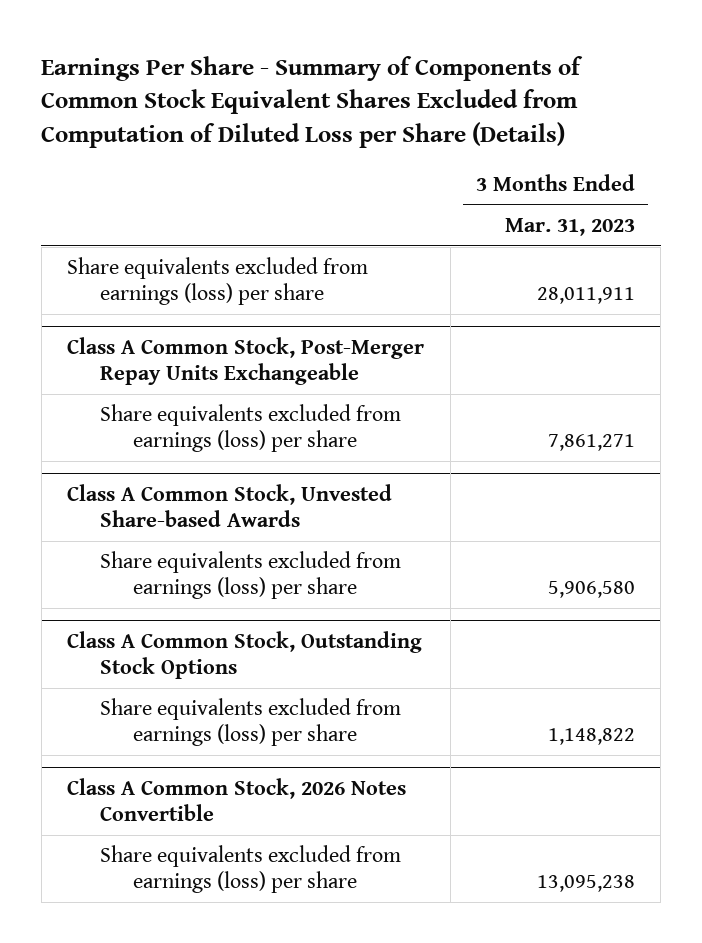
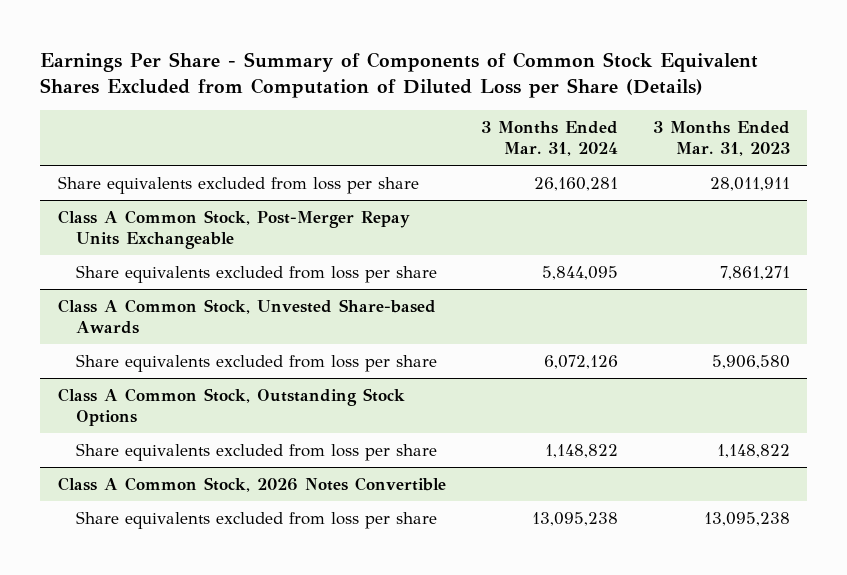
none -> [480,120,618,156] 3 Months Ended Mar. 31, 2024
[67,257,369,305] Share equivalents excluded from earnings (loss) per share -> [57,176,419,195] Share equivalents excluded from loss per share
[100,404,402,452] Share equivalents excluded from earnings (loss) per share -> [75,265,437,284] Share equivalents excluded from loss per share
[100,551,402,599] Share equivalents excluded from earnings (loss) per share -> [75,354,437,373] Share equivalents excluded from loss per share
[100,698,402,746] Share equivalents excluded from earnings (loss) per share -> [75,443,437,462] Share equivalents excluded from loss per share
[100,845,402,893] Share equivalents excluded from earnings (loss) per share -> [75,511,437,530] Share equivalents excluded from loss per share

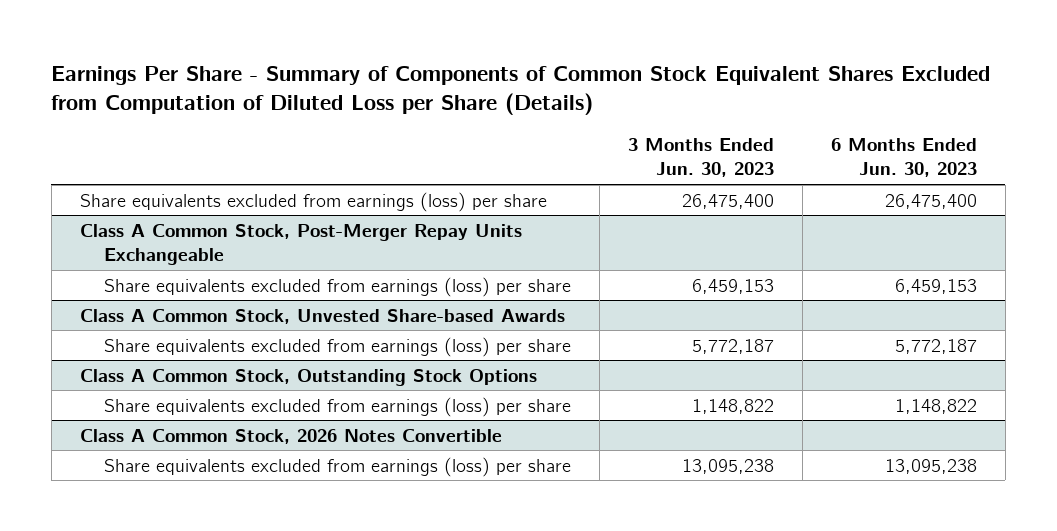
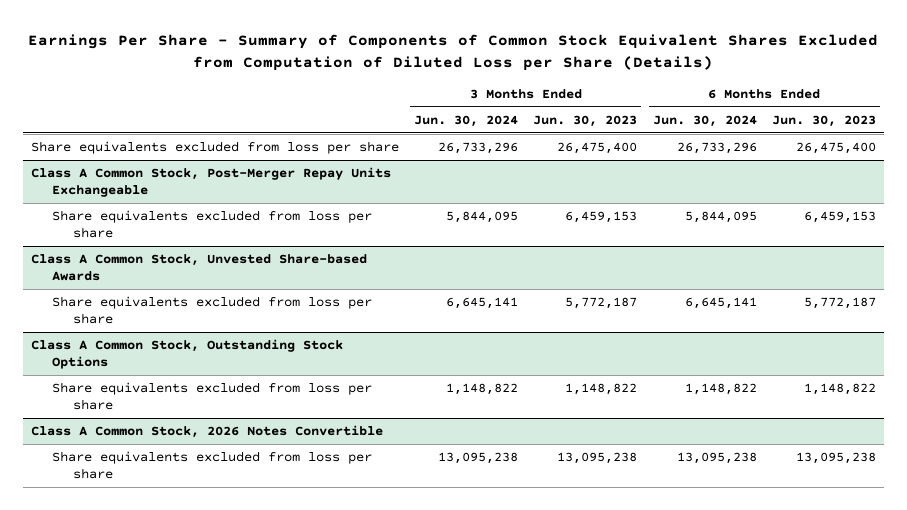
none -> [414,114,519,127] Jun. 30, 2024
none -> [652,114,757,127] Jun. 30, 2024
[79,191,547,212] Share equivalents excluded from earnings (loss) per share -> [30,141,399,155] Share equivalents excluded from loss per share
[103,276,571,297] Share equivalents excluded from earnings (loss) per share -> [52,210,373,239] Share equivalents excluded from loss per share
[103,336,571,357] Share equivalents excluded from earnings (loss) per share -> [52,296,373,325] Share equivalents excluded from loss per share
[103,396,571,417] Share equivalents excluded from earnings (loss) per share -> [52,382,373,411] Share equivalents excluded from loss per share
[103,456,571,477] Share equivalents excluded from earnings (loss) per share -> [52,451,373,480] Share equivalents excluded from loss per share

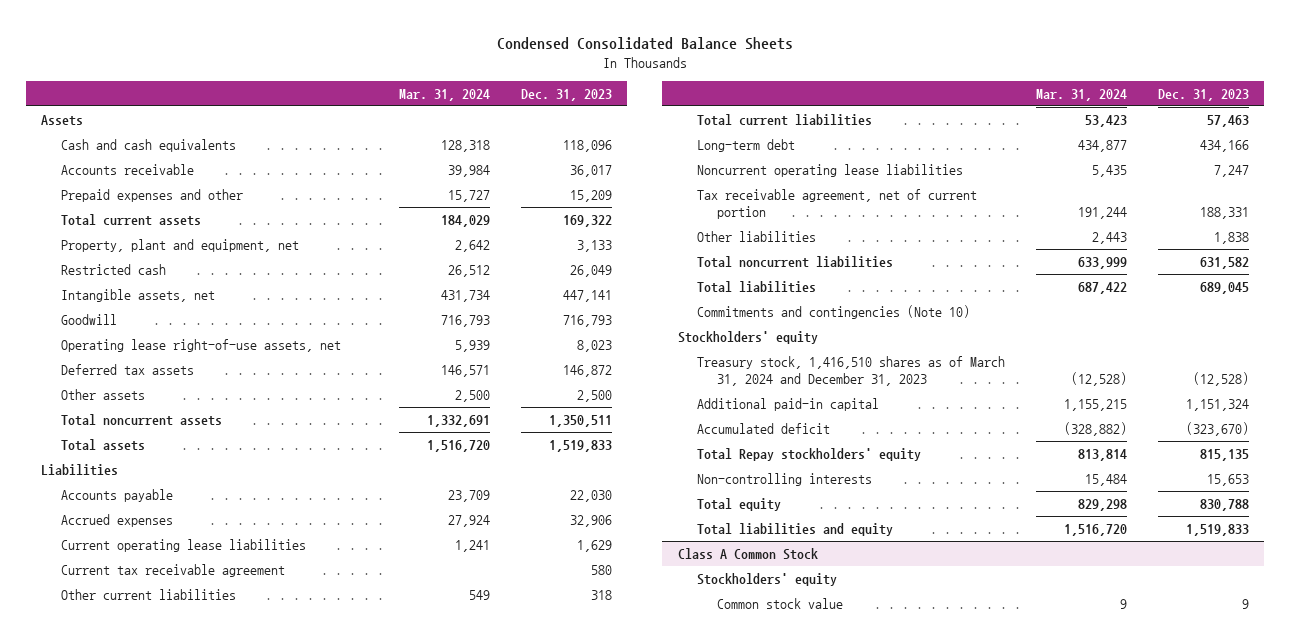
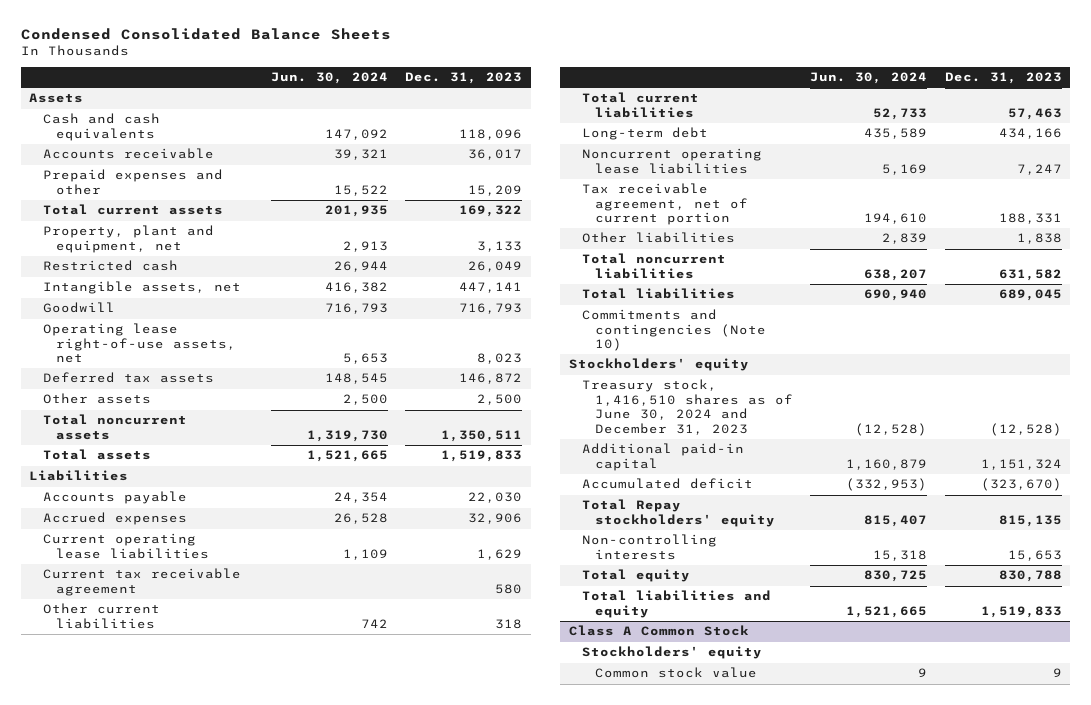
[399,88,491,101] Mar. 31, 2024 -> none
none -> [271,72,389,85] Jun. 30, 2024
[697,355,1006,386] Treasury stock, 1,416,510 shares as of March 31, 2024 and December 31, 2023 -> [582,379,794,435] Treasury stock, 1,416,510 shares as of June 30, 2024 and December 31, 2023

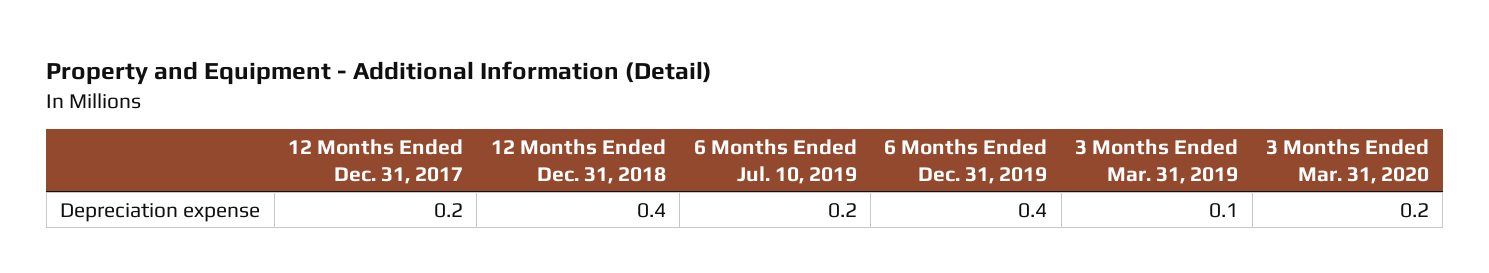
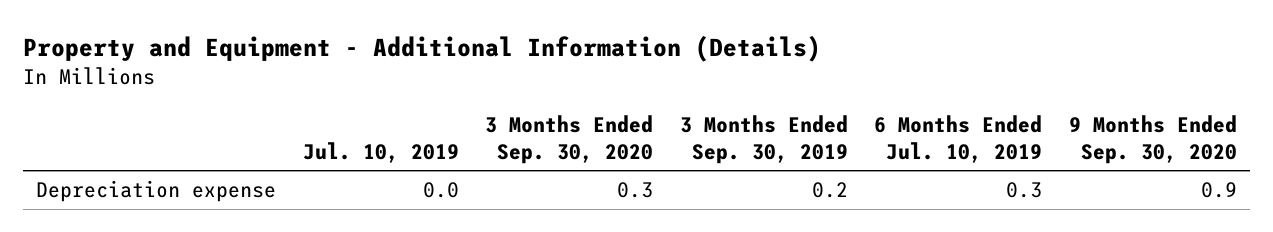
[46,61,713,86] Property and Equipment - Additional Information (Detail) -> [22,34,821,62] Property and Equipment - Additional Information (Details)
[288,138,464,184] 12 Months Ended Dec. 31, 2017 -> none
[490,138,666,184] 12 Months Ended Dec. 31, 2018 -> none
[884,138,1048,184] 6 Months Ended Dec. 31, 2019 -> none
[1075,138,1239,184] 3 Months Ended Mar. 31, 2019 -> none
[1266,138,1430,184] 3 Months Ended Mar. 31, 2020 -> none
none -> [302,141,459,163] Jul. 10, 2019
none -> [485,114,654,164] 3 Months Ended Sep. 30, 2020
none -> [679,114,848,164] 3 Months Ended Sep. 30, 2019
none -> [1068,114,1237,164] 9 Months Ended Sep. 30, 2020
[827,202,857,218] 0.2 -> [1006,182,1043,199] 0.3

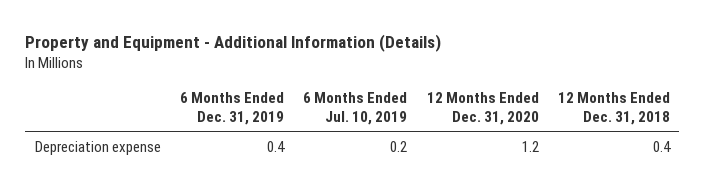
[302,141,459,163] Jul. 10, 2019 -> none
[485,114,654,164] 3 Months Ended Sep. 30, 2020 -> none
[679,114,848,164] 3 Months Ended Sep. 30, 2019 -> none
[1068,114,1237,164] 9 Months Ended Sep. 30, 2020 -> none
none -> [180,92,285,125] 6 Months Ended Dec. 31, 2019
none -> [426,92,539,125] 12 Months Ended Dec. 31, 2020
none -> [557,92,670,125] 12 Months Ended Dec. 31, 2018
[1006,182,1043,199] 0.3 -> [390,141,408,153] 0.2

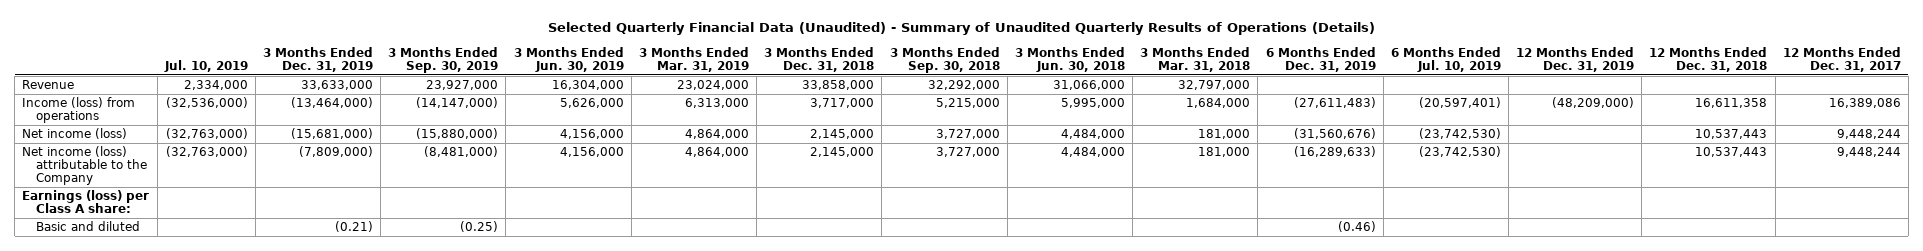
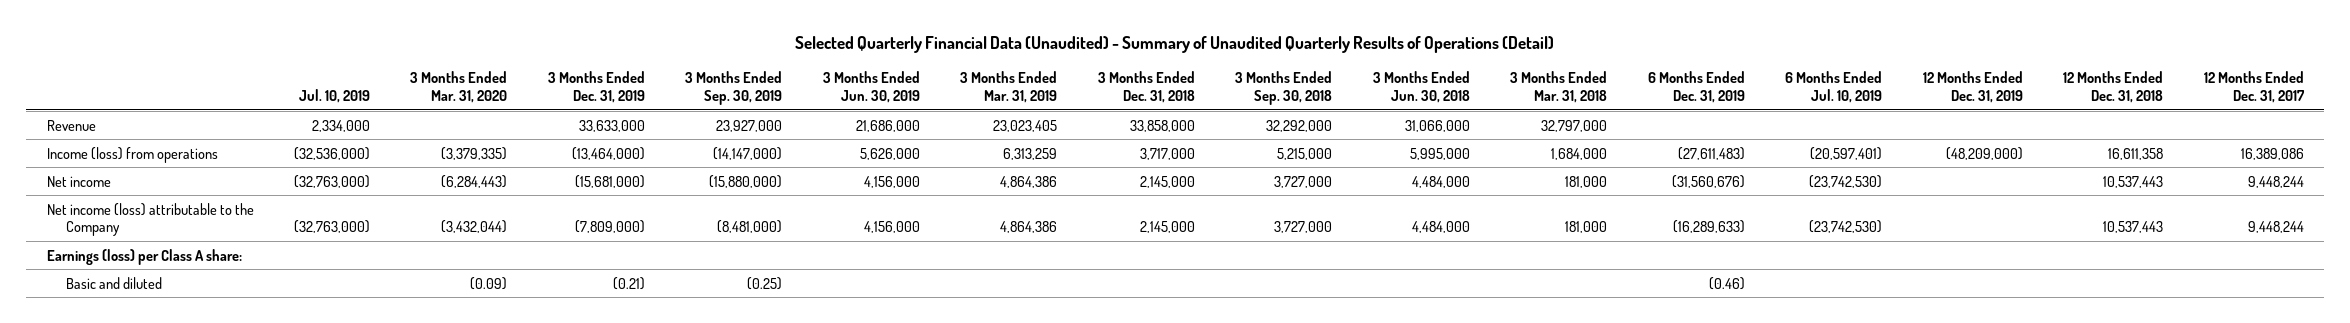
[547,22,1375,36] Selected Quarterly Financial Data (Unaudited) - Summary of Unaudited Quarterly Results of Operations (Details) -> [795,36,1555,54] Selected Quarterly Financial Data (Unaudited) - Summary of Unaudited Quarterly Results of Operations (Detail)
none -> [410,71,508,103] 3 Months Ended Mar. 31, 2020
[551,79,624,90] 16,304,000 -> [855,119,920,132] 21,686,000
[676,79,749,90] 23,024,000 -> [993,119,1058,132] 23,023,405
[684,97,749,108] 6,313,000 -> [1003,147,1058,160] 6,313,259
[22,127,128,139] Net income (loss) -> [46,175,111,187] Net income
[684,128,749,139] 4,864,000 -> [1000,175,1058,188] 4,864,386
[684,146,749,157] 4,864,000 -> [1000,221,1058,234] 4,864,386

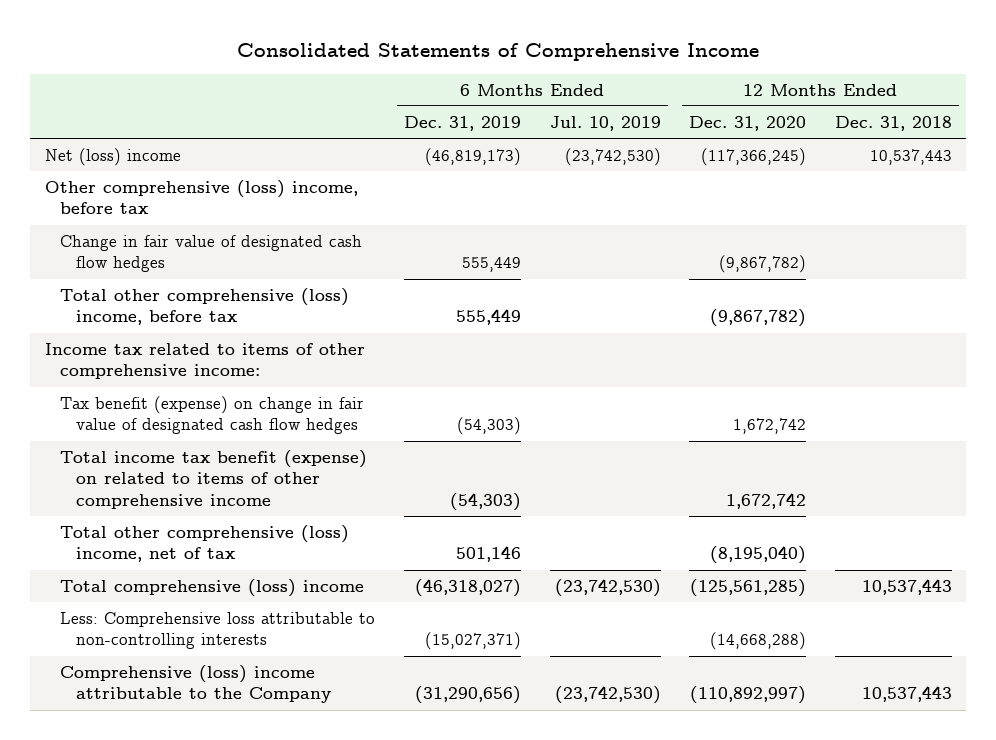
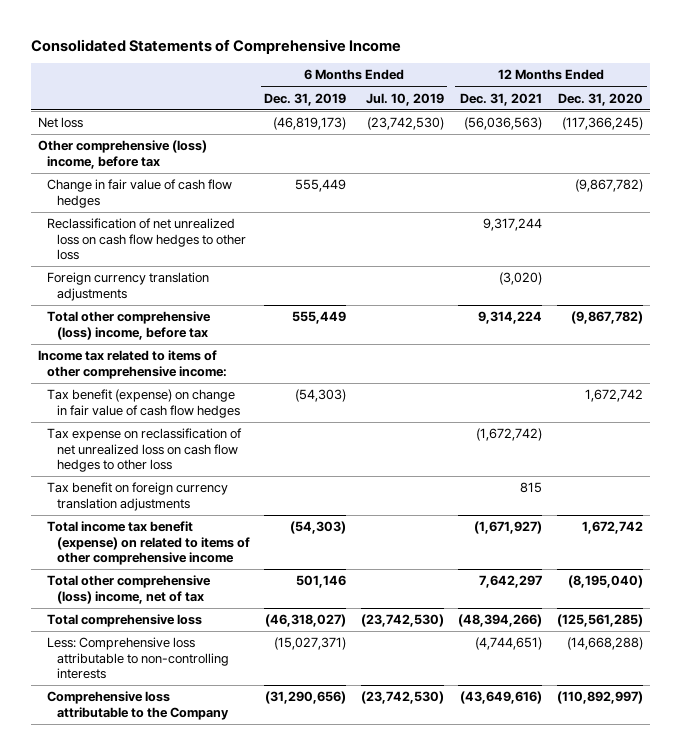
[834,115,952,131] Dec. 31, 2018 -> none
none -> [460,92,543,106] Dec. 31, 2021
[44,148,181,167] Net (loss) income -> [37,117,83,129] Net loss
[60,235,363,273] Change in fair value of designated cash flow hedges -> [47,179,233,208] Change in fair value of cash flow hedges
none -> [47,218,246,260] Reclassification of net unrealized loss on cash flow hedges to other loss
none -> [47,272,210,301] Foreign currency translation adjustments
[60,396,365,435] Tax benefit (expense) on change in fair value of designated cash flow hedges -> [47,389,240,418] Tax benefit (expense) on change in fair value of cash flow hedges
none -> [47,428,243,472] Tax expense on reclassification of net unrealized loss on cash flow hedges to other loss
none -> [47,482,229,511] Tax benefit on foreign currency translation adjustments
[60,579,365,598] Total comprehensive (loss) income -> [47,614,203,628] Total comprehensive loss
[60,665,332,704] Comprehensive (loss) income attributable to the Company -> [47,691,229,720] Comprehensive loss attributable to the Company

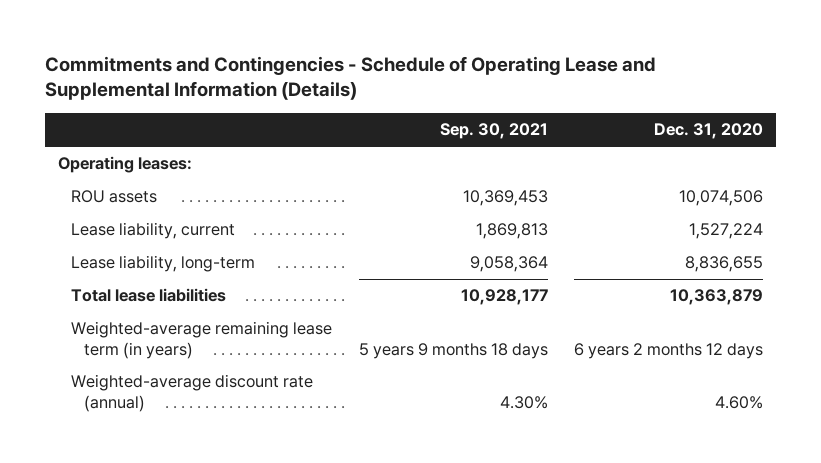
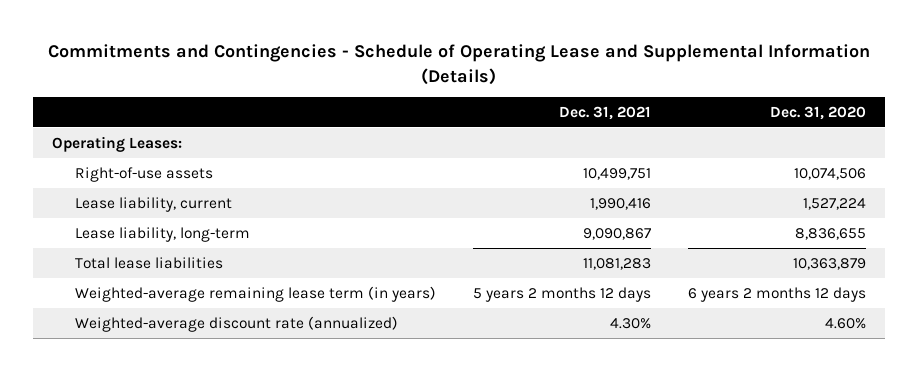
[439,123,548,140] Sep. 30, 2021 -> none
none -> [559,105,652,120] Dec. 31, 2021
[58,156,193,174] Operating leases: -> [51,135,182,152] Operating Leases:
[71,190,158,204] ROU assets -> [75,166,214,182] Right-of-use assets
[71,374,314,412] Weighted-average discount rate (annual) -> [75,315,399,332] Weighted-average discount rate (annualized)

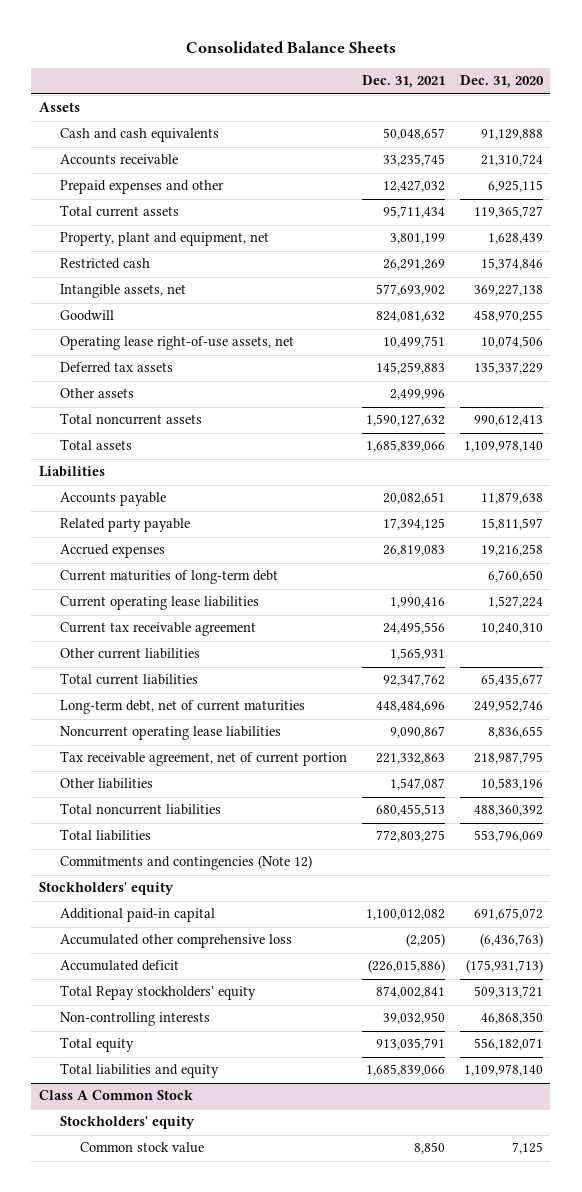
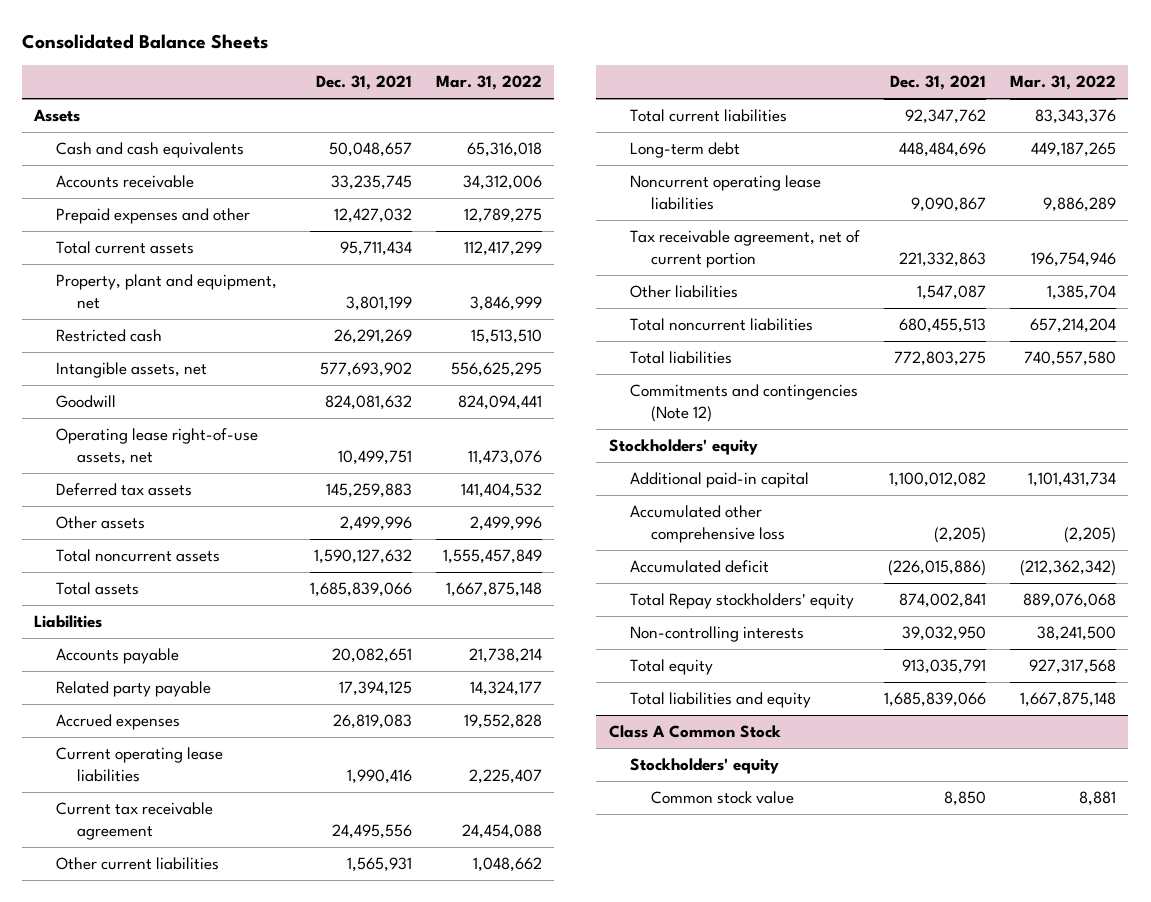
[459,75,544,89] Dec. 31, 2020 -> none
none -> [436,75,543,91] Mar. 31, 2022
[59,570,278,585] Current maturities of long-term debt -> none
[59,700,305,715] Long-term debt, net of current maturities -> [629,142,740,159] Long-term debt

